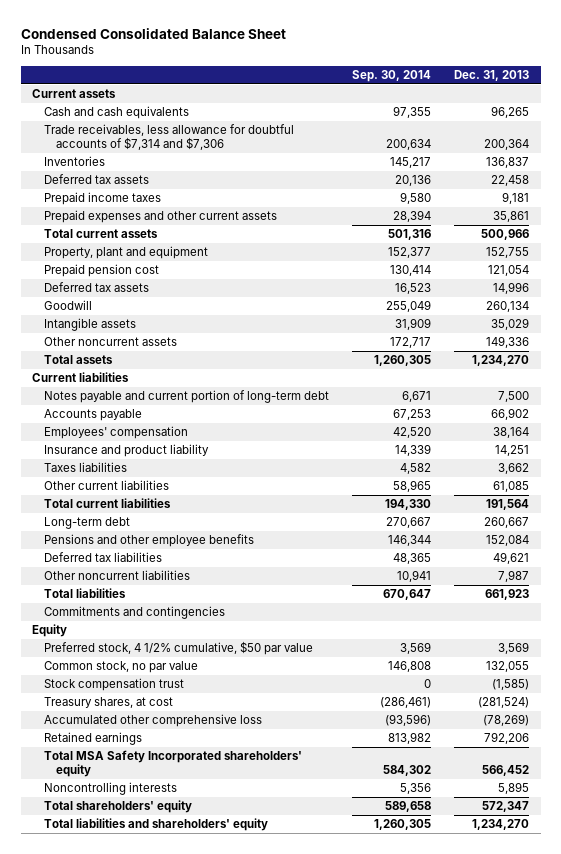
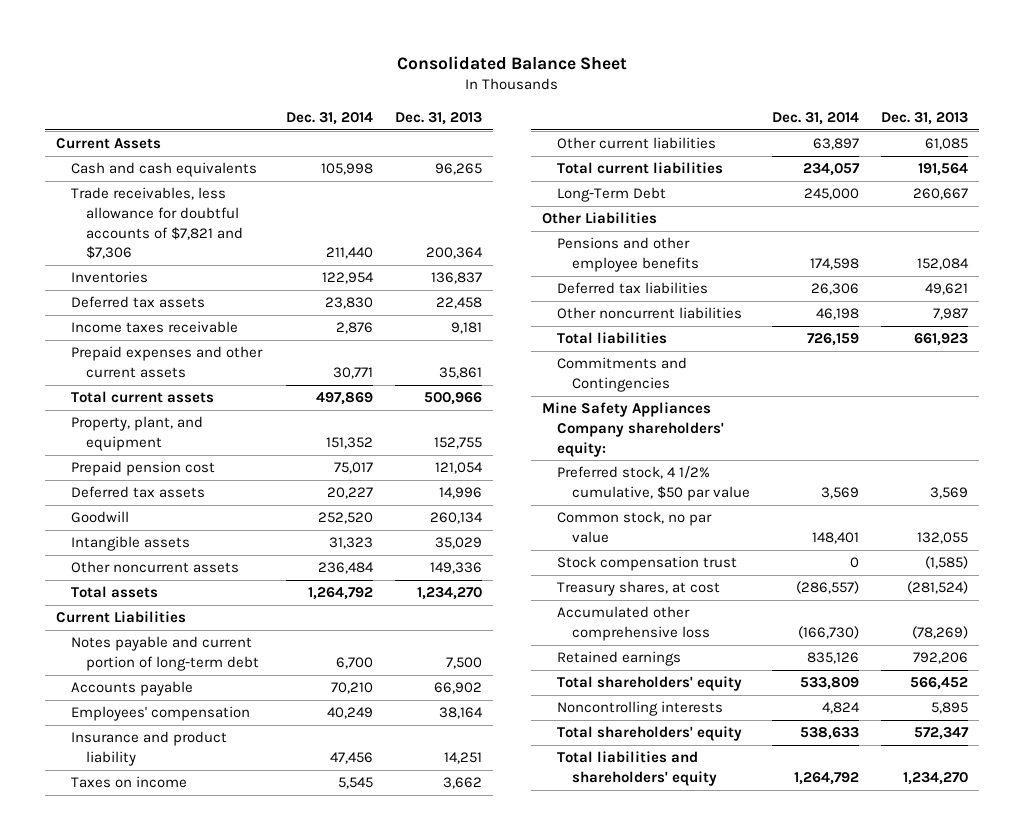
[20,27,286,39] Condensed Consolidated Balance Sheet -> [396,55,627,70] Consolidated Balance Sheet
[352,69,432,82] Sep. 30, 2014 -> none
none -> [286,112,374,126] Dec. 31, 2014
[32,89,117,99] Current assets -> [56,138,162,150] Current Assets
[44,124,295,151] Trade receivables, less allowance for doubtful accounts of $7,314 and $7,306 -> [71,187,244,260] Trade receivables, less allowance for doubtful accounts of $7,821 and $7,306
[44,192,162,206] Prepaid income taxes -> [71,321,239,334] Income taxes receivable
[44,246,209,260] Property, plant and equipment -> [71,416,204,452] Property, plant, and equipment
[32,372,130,383] Current liabilities -> [56,611,187,624] Current Liabilities
[44,462,128,473] Taxes liabilities -> [71,776,188,789] Taxes on income
[44,517,131,530] Long-term debt -> [556,187,666,203] Long-Term Debt
none -> [541,212,657,225] Other Liabilities
[44,606,226,620] Commitments and contingencies -> [556,357,687,393] Commitments and Contingencies
[32,624,68,638] Equity -> [541,402,724,457] Mine Safety Appliances Company shareholders' equity:
[44,750,303,778] Total MSA Safety Incorporated shareholders' equity -> [556,676,742,692] Total shareholders' equity

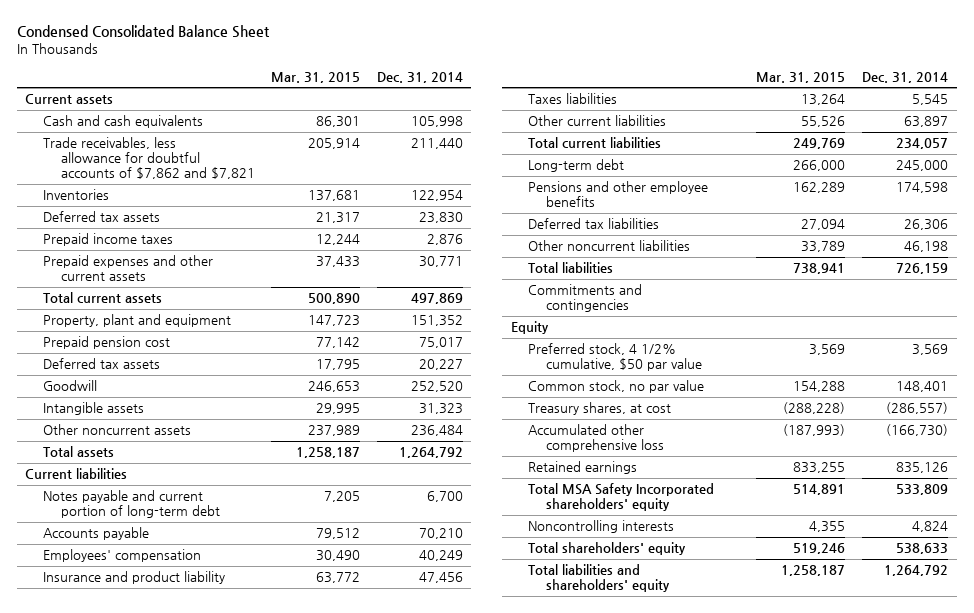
[396,55,627,70] Consolidated Balance Sheet -> [17,25,271,39] Condensed Consolidated Balance Sheet
[394,112,482,126] Dec. 31, 2013 -> none
none -> [271,71,361,83] Mar. 31, 2015
[56,138,162,150] Current Assets -> [25,94,114,105] Current assets
[71,187,244,260] Trade receivables, less allowance for doubtful accounts of $7,821 and $7,306 -> [43,137,255,180] Trade receivables, less allowance for doubtful accounts of $7,862 and $7,821
[71,321,239,334] Income taxes receivable -> [43,233,174,247] Prepaid income taxes
[71,416,204,452] Property, plant, and equipment -> [43,314,232,328] Property, plant and equipment
[56,611,187,624] Current Liabilities -> [25,468,128,480] Current liabilities
[71,776,188,789] Taxes on income -> [528,93,618,105] Taxes liabilities
[541,212,657,225] Other Liabilities -> none
[556,187,666,203] Long-Term Debt -> [528,159,625,173] Long-term debt
[556,357,687,393] Commitments and Contingencies -> [528,284,643,313] Commitments and contingencies
[541,402,724,457] Mine Safety Appliances Company shareholders' equity: -> [510,321,549,335] Equity
[556,556,737,572] Stock compensation trust -> none
[556,676,742,692] Total shareholders' equity -> [528,483,715,512] Total MSA Safety Incorporated shareholders' equity

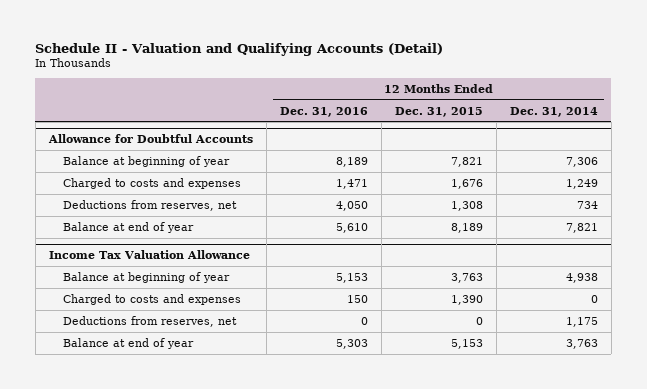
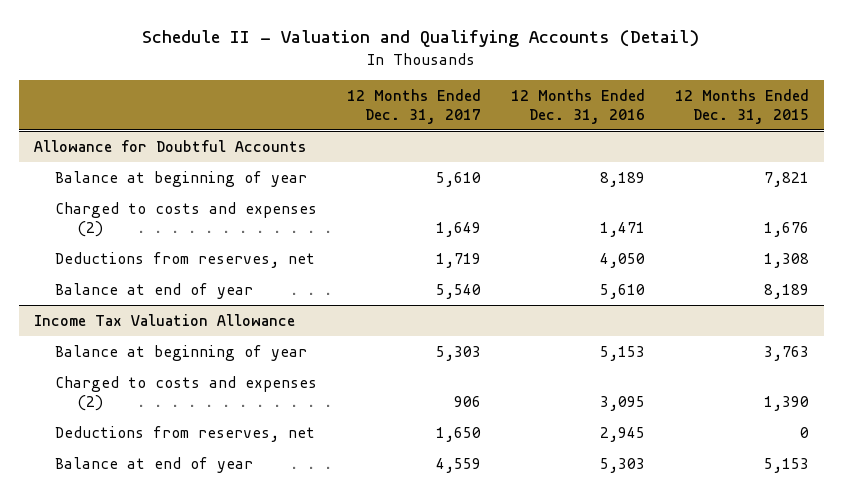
[509,106,598,117] Dec. 31, 2014 -> none
none -> [347,89,482,124] 12 Months Ended Dec. 31, 2017
[63,177,242,189] Charged to costs and expenses -> [55,201,318,237] Charged to costs and expenses (2)
[63,293,242,305] Charged to costs and expenses -> [55,375,318,411] Charged to costs and expenses (2)
[346,294,368,303] 150 -> [599,395,645,411] 3,095
[360,316,368,325] 0 -> [599,426,645,442] 2,945

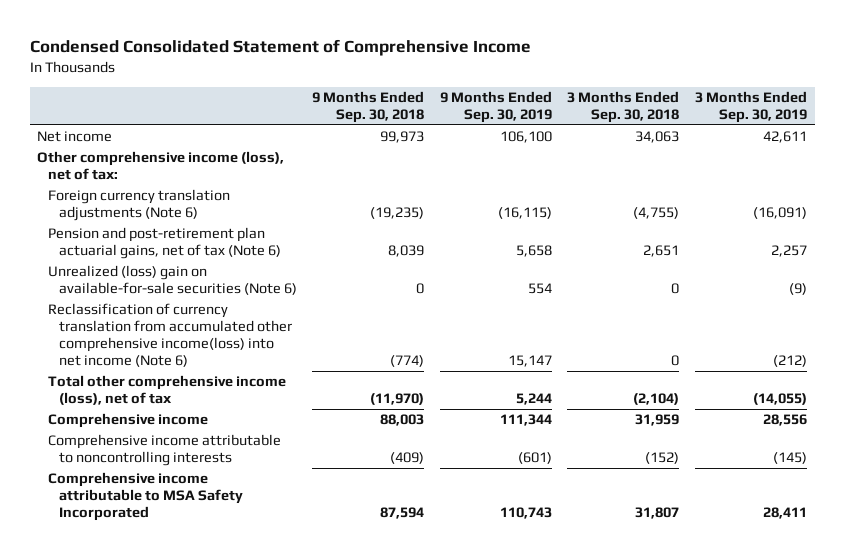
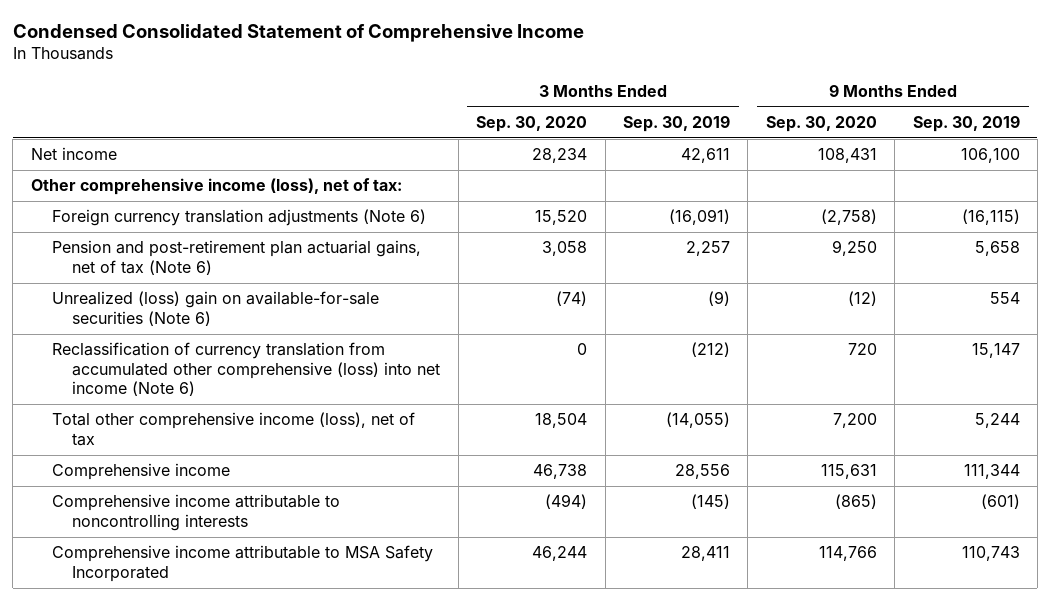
[312,91,425,124] 9 Months Ended Sep. 30, 2018 -> none
[567,91,680,124] 3 Months Ended Sep. 30, 2018 -> none
none -> [476,116,588,133] Sep. 30, 2020
none -> [765,116,877,133] Sep. 30, 2020
[48,303,292,368] Reclassification of currency translation from accumulated other comprehensive income(loss) into net income (Note 6) -> [51,342,441,397] Reclassification of currency translation from accumulated other comprehensive (loss) into net income (Note 6)

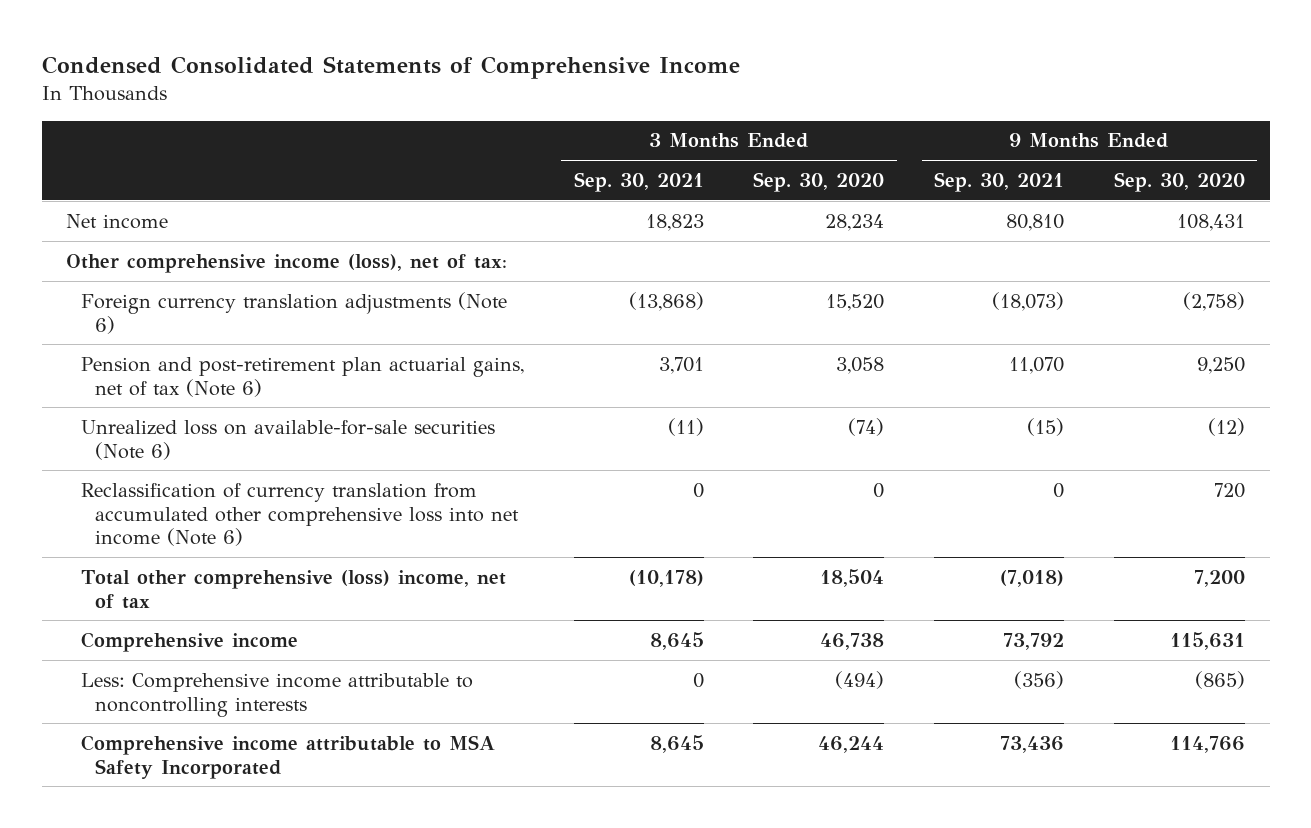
[12,23,584,42] Condensed Consolidated Statement of Comprehensive Income -> [41,55,740,79] Condensed Consolidated Statements of Comprehensive Income
[623,115,731,133] Sep. 30, 2019 -> none
[912,115,1020,133] Sep. 30, 2019 -> none
none -> [573,171,704,192] Sep. 30, 2021
none -> [933,171,1064,192] Sep. 30, 2021
[51,291,379,326] Unrealized (loss) gain on available-for-sale securities (Note 6) -> [80,419,495,460] Unrealized loss on available-for-sale securities (Note 6)
[51,342,441,397] Reclassification of currency translation from accumulated other comprehensive (loss) into net income (Note 6) -> [80,482,520,547] Reclassification of currency translation from accumulated other comprehensive loss into net income (Note 6)
[51,412,415,446] Total other comprehensive income (loss), net of tax -> [80,569,506,609] Total other comprehensive (loss) income, net of tax
[51,494,340,531] Comprehensive income attributable to noncontrolling interests -> [80,672,473,717] Less: Comprehensive income attributable to noncontrolling interests

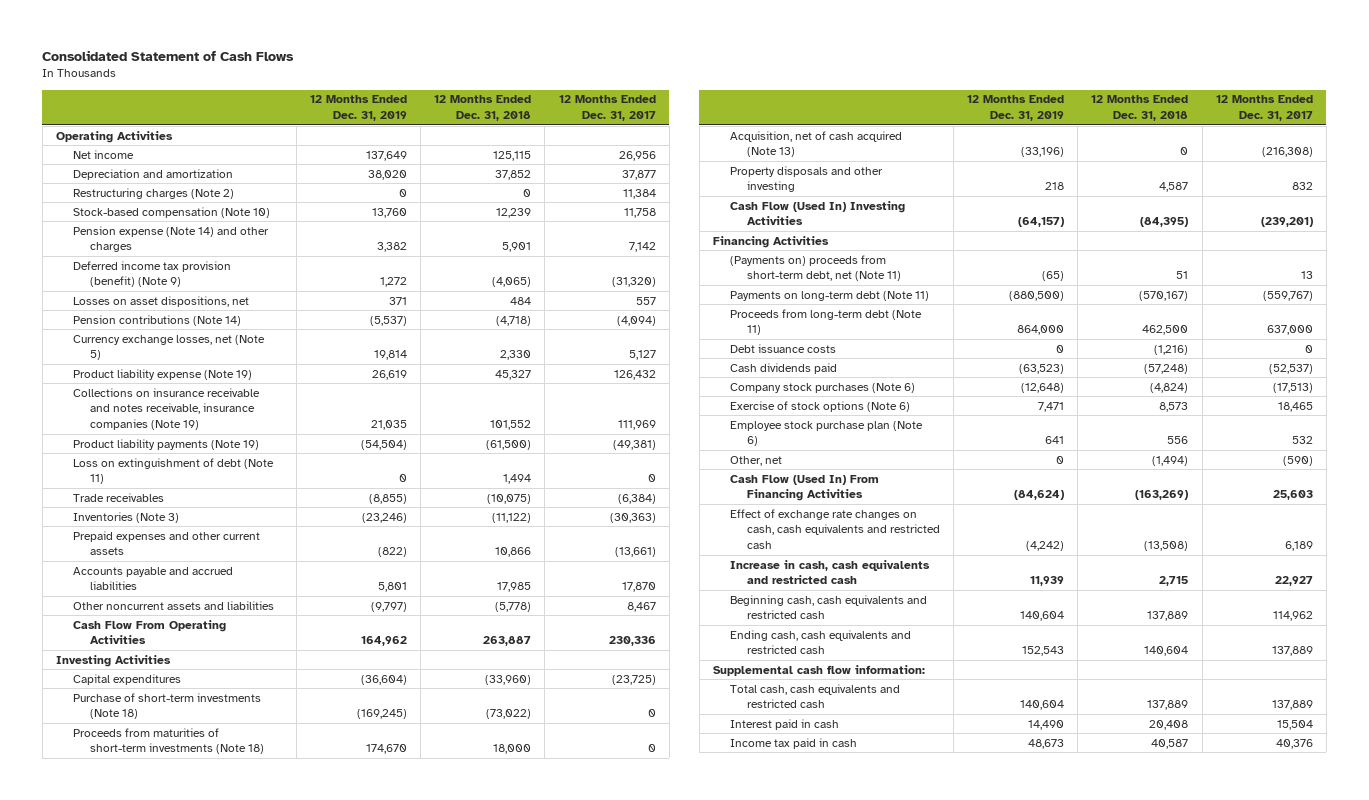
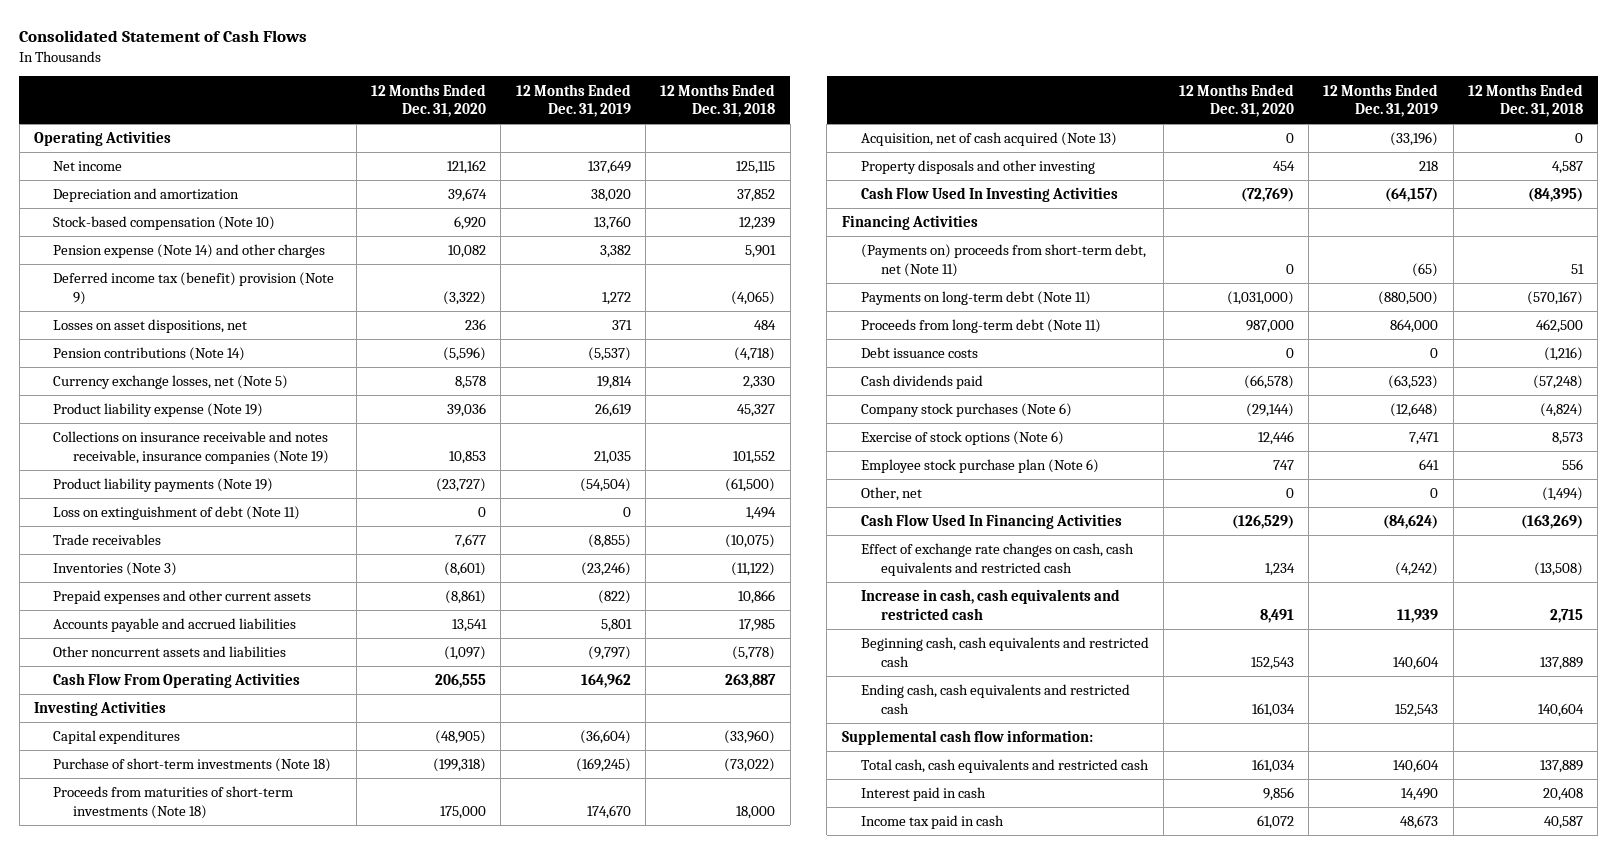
[558,95,656,122] 12 Months Ended Dec. 31, 2017 -> none
none -> [371,83,487,118] 12 Months Ended Dec. 31, 2020
[72,187,234,199] Restructuring charges (Note 2) -> none
[72,260,231,288] Deferred income tax provision (benefit) (Note 9) -> [53,272,335,305] Deferred income tax (benefit) provision (Note 9)
[729,200,905,226] Cash Flow (Used In) Investing Activities -> [861,187,1119,203] Cash Flow Used In Investing Activities
[729,474,879,502] Cash Flow (Used In) From Financing Activities -> [861,514,1123,530] Cash Flow Used In Financing Activities

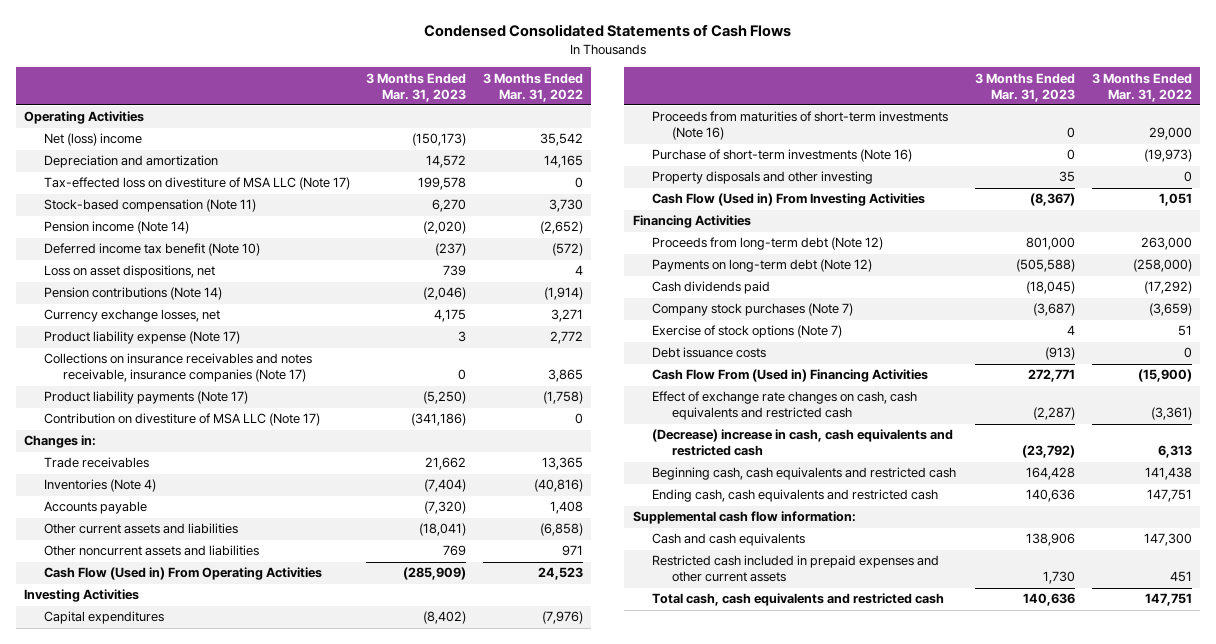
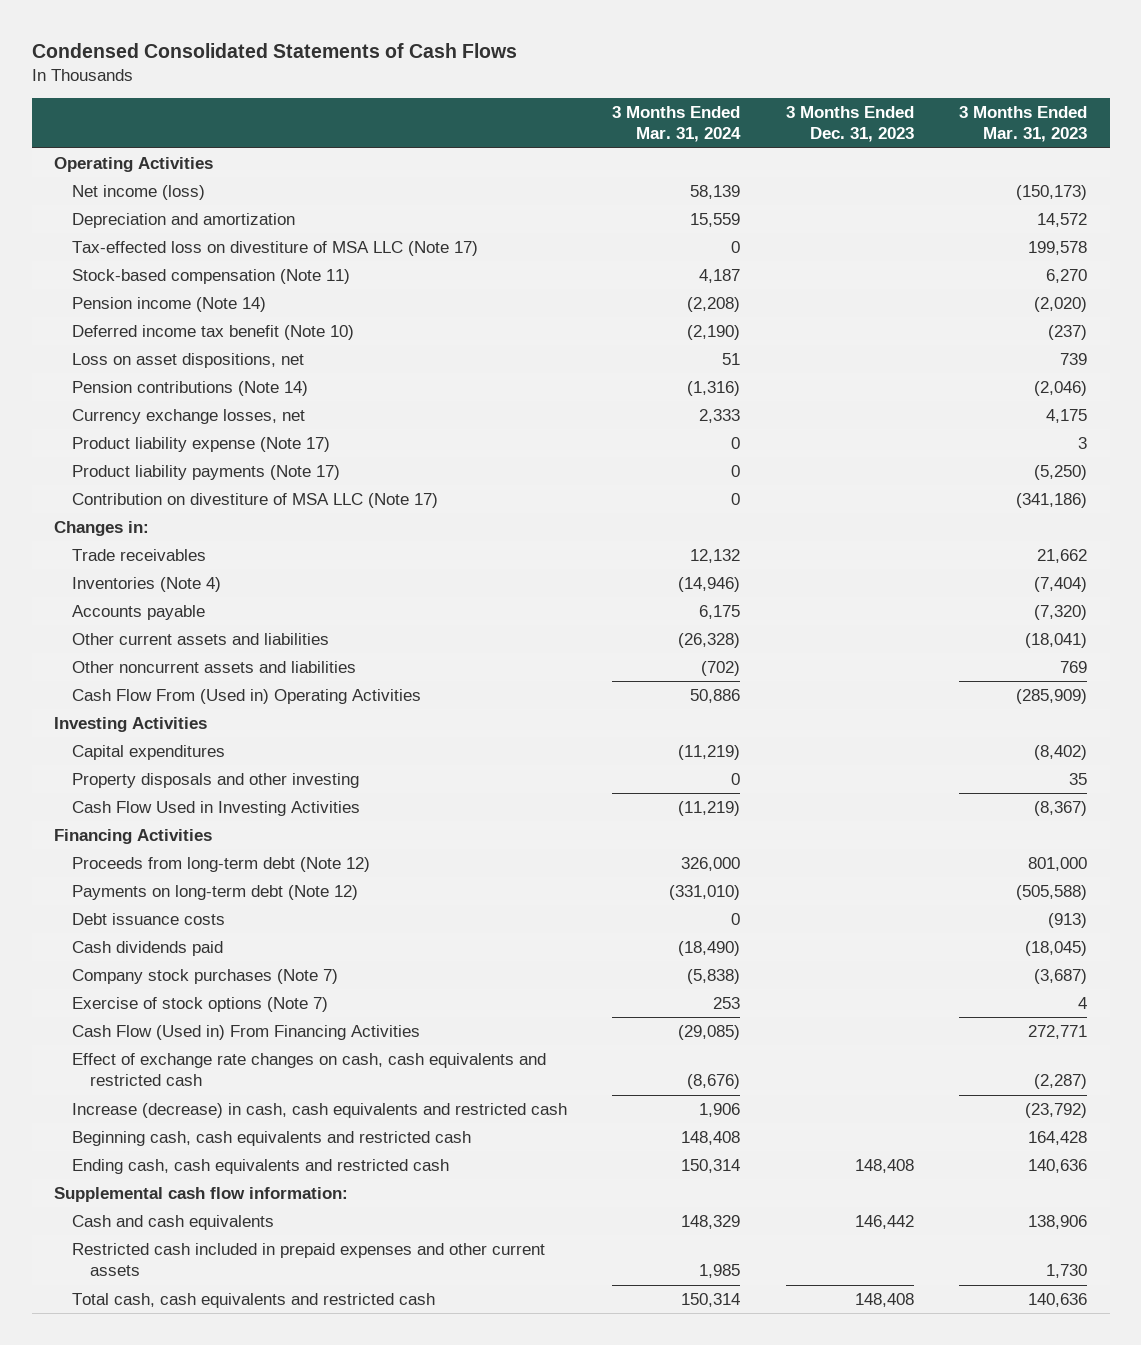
[482,72,583,102] 3 Months Ended Mar. 31, 2022 -> none
none -> [612,105,742,143] 3 Months Ended Mar. 31, 2024
none -> [785,105,914,143] 3 Months Ended Dec. 31, 2023
[43,133,142,147] Net (loss) income -> [72,185,206,201] Net income (loss)
[43,353,312,383] Collections on insurance receivables and notes receivable, insurance companies (Note 17) -> none
[43,567,322,581] Cash Flow (Used in) From Operating Activities -> [72,689,422,705] Cash Flow From (Used in) Operating Activities
[652,111,949,141] Proceeds from maturities of short-term investments (Note 16) -> none
[652,149,913,163] Purchase of short-term investments (Note 16) -> none
[652,193,926,207] Cash Flow (Used in) From Investing Activities -> [72,801,361,817] Cash Flow Used in Investing Activities
[652,347,767,359] Debt issuance costs -> [72,913,226,926] Debt issuance costs
[652,369,929,383] Cash Flow From (Used in) Financing Activities -> [72,1025,421,1041] Cash Flow (Used in) From Financing Activities
[652,429,954,457] (Decrease) increase in cash, cash equivalents and restricted cash -> [72,1103,568,1119] Increase (decrease) in cash, cash equivalents and restricted cash

